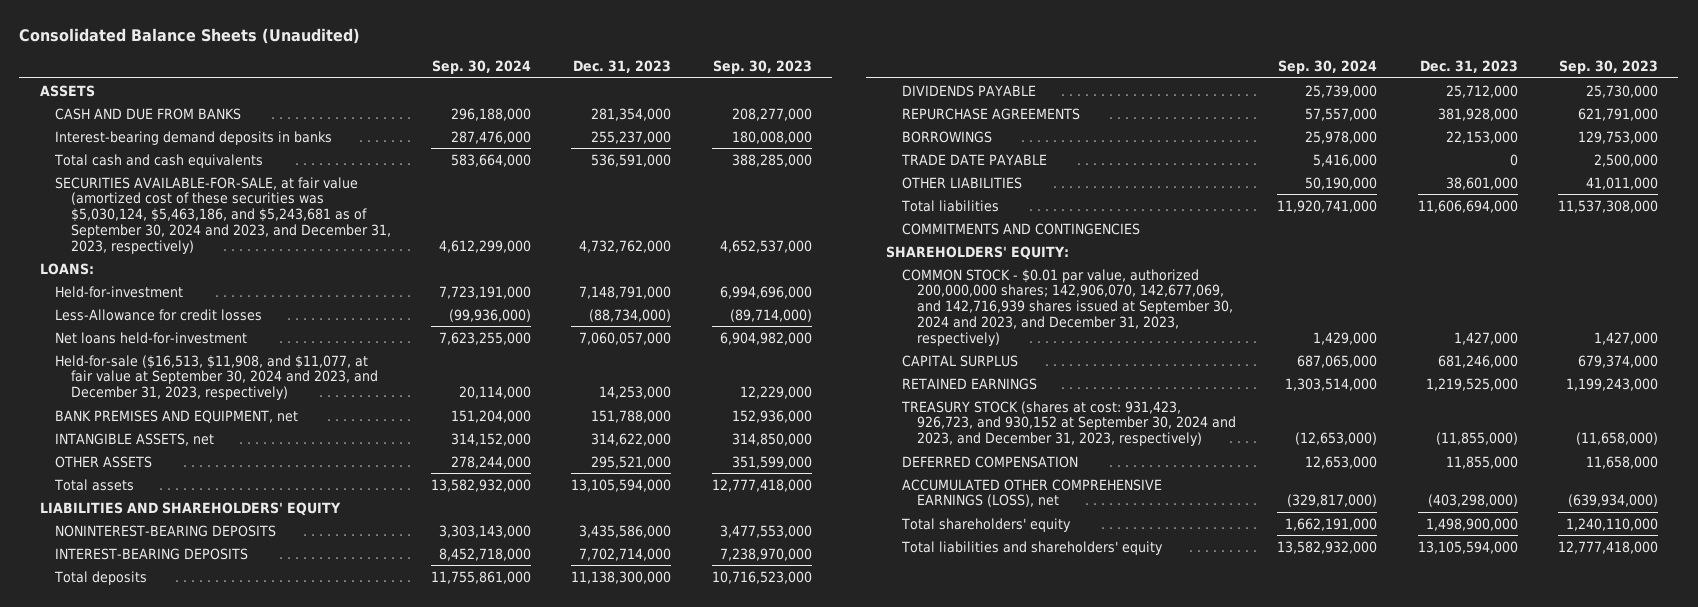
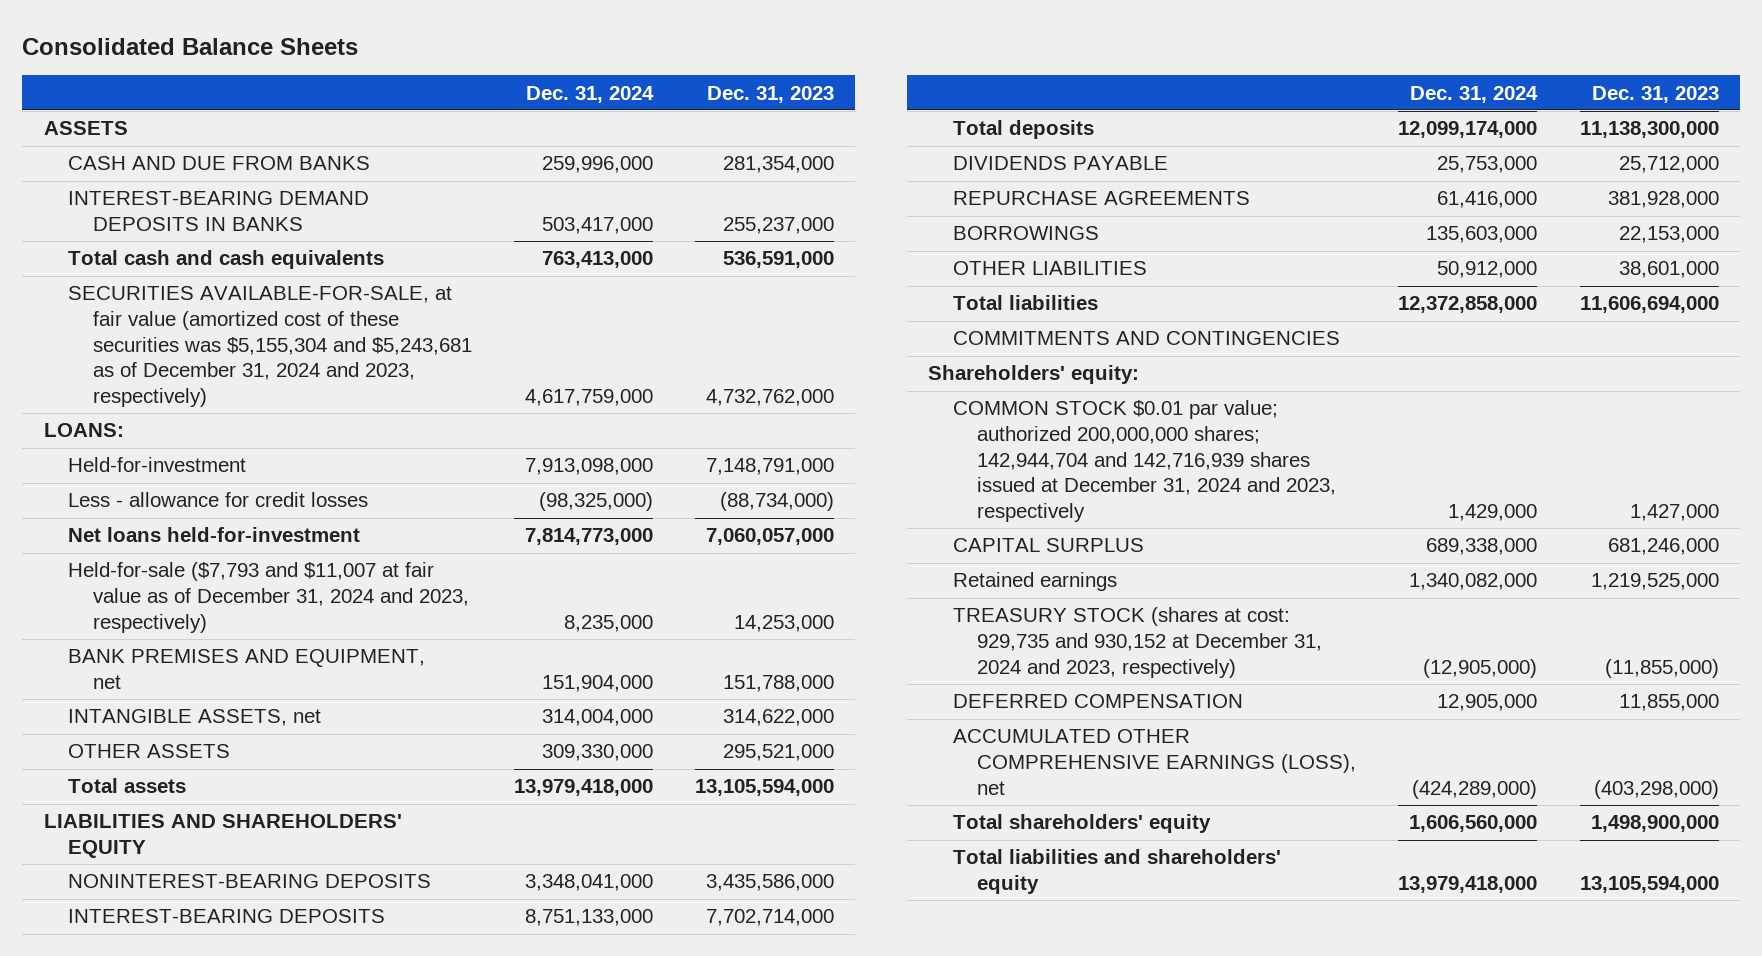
[19,27,361,44] Consolidated Balance Sheets (Unaudited) -> [22,37,359,55] Consolidated Balance Sheets
[432,59,532,74] Sep. 30, 2024 -> none
[712,59,812,74] Sep. 30, 2023 -> none
none -> [525,85,654,103] Dec. 31, 2024
[55,130,333,145] Interest-bearing demand deposits in banks -> [68,191,370,232] INTEREST-BEARING DEMAND DEPOSITS IN BANKS
[55,176,391,254] SECURITIES AVAILABLE-FOR-SALE, at fair value (amortized cost of these securities was $5,030,124, $5,463,186, and $5,243,681 as of September 30, 2024 and 2023, and December 31, 2023, respectively) -> [68,286,472,408] SECURITIES AVAILABLE-FOR-SALE, at fair value (amortized cost of these securities was $5,155,304 and $5,243,681 as of December 31, 2024 and 2023, respectively)
[55,308,263,321] Less-Allowance for credit losses -> [68,492,369,508] Less - allowance for credit losses
[55,354,378,401] Held-for-sale ($16,513, $11,908, and $11,077, at fair value at September 30, 2024 and 2023, and December 31, 2023, respectively) -> [68,562,469,633] Held-for-sale ($7,793 and $11,007 at fair value as of December 31, 2024 and 2023, respectively)
[900,153,1047,165] TRADE DATE PAYABLE -> none
[886,245,1070,260] SHAREHOLDERS' EQUITY: -> [928,365,1140,385] Shareholders' equity:
[901,268,1234,346] COMMON STOCK - $0.01 par value, authorized 200,000,000 shares; 142,906,070, 142,677,069, and 142,716,939 shares issued at September 30, 2024 and 2023, and December 31, 2023, respectively) -> [952,400,1337,523] COMMON STOCK $0.01 par value; authorized 200,000,000 shares; 142,944,704 and 142,716,939 shares issued at December 31, 2024 and 2023, respectively
[901,377,1037,390] RETAINED EARNINGS -> [952,572,1117,592] Retained earnings
[900,400,1237,447] TREASURY STOCK (shares at cost: 931,423, 926,723, and 930,152 at September 30, 2024 and 2023, and December 31, 2023, respectively) -> [952,607,1323,678] TREASURY STOCK (shares at cost: 929,735 and 930,152 at December 31, 2024 and 2023, respectively)

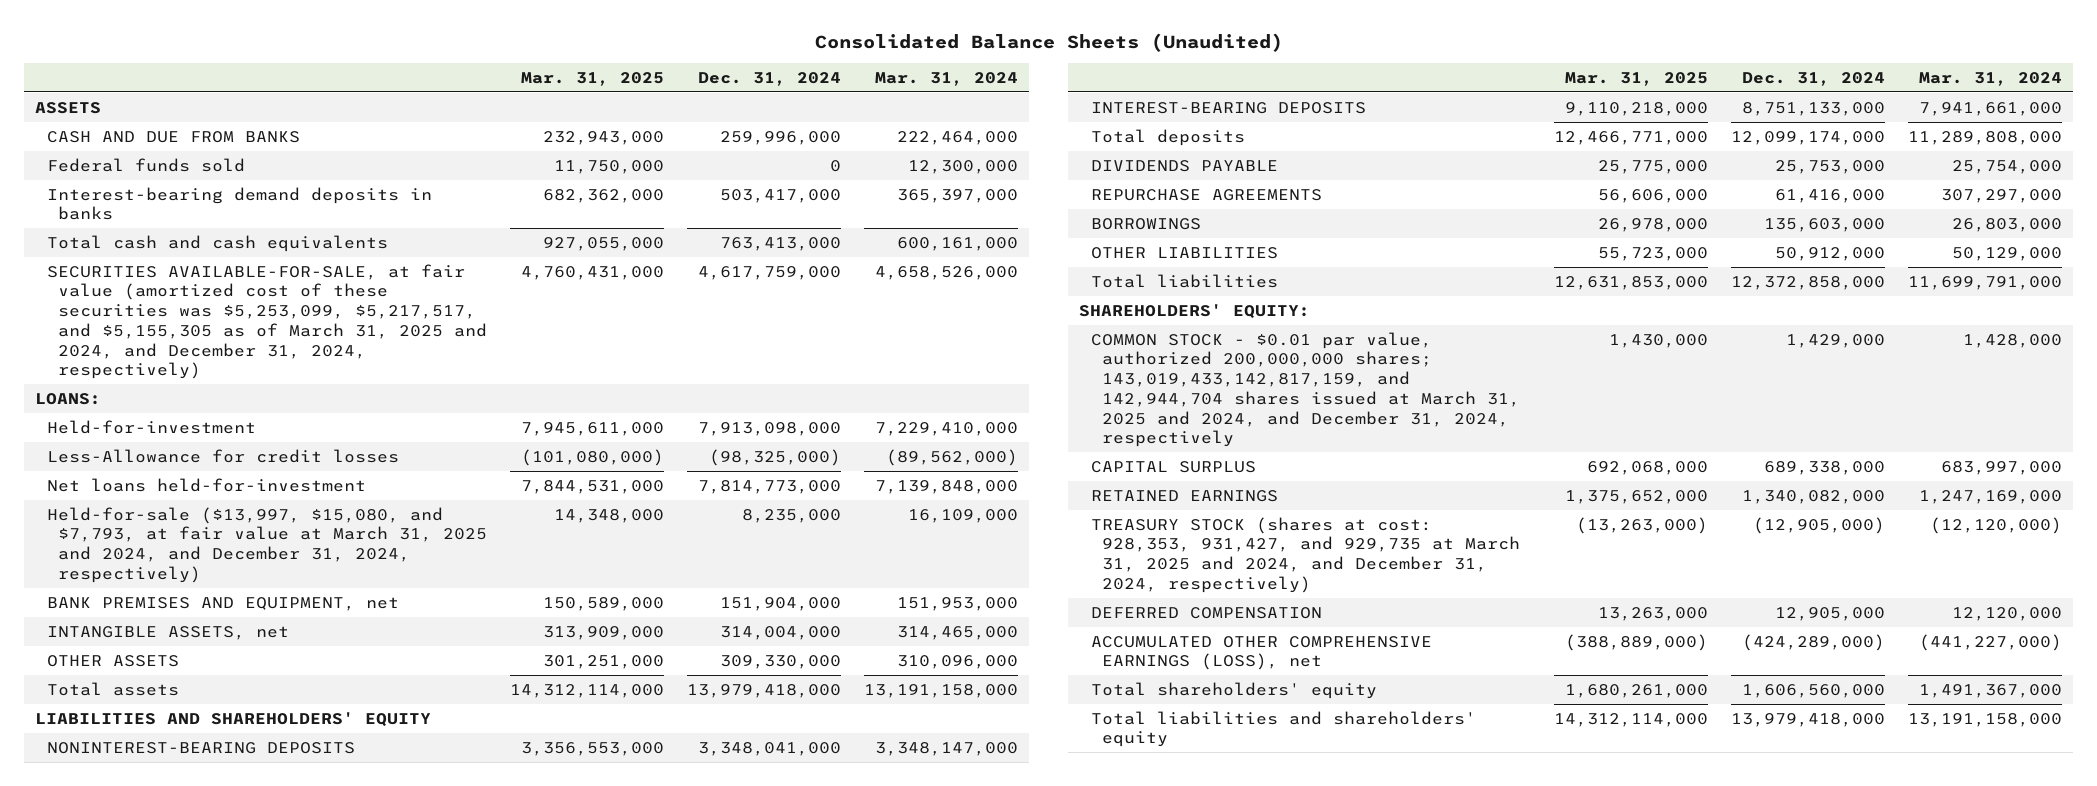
[22,37,359,55] Consolidated Balance Sheets -> [814,32,1283,52] Consolidated Balance Sheets (Unaudited)
[707,85,835,103] Dec. 31, 2023 -> none
none -> [520,72,664,87] Mar. 31, 2025
none -> [874,72,1018,87] Mar. 31, 2024
none -> [46,157,245,172] Federal funds sold
[68,191,370,232] INTEREST-BEARING DEMAND DEPOSITS IN BANKS -> [46,186,432,221] Interest-bearing demand deposits in banks
[68,286,472,408] SECURITIES AVAILABLE-FOR-SALE, at fair value (amortized cost of these securities was $5,155,304 and $5,243,681 as of December 31, 2024 and 2023, respectively) -> [46,263,488,380] SECURITIES AVAILABLE-FOR-SALE, at fair value (amortized cost of these securities was $5,253,099, $5,217,517, and $5,155,305 as of March 31, 2025 and 2024, and December 31, 2024, respectively)
[68,492,369,508] Less - allowance for credit losses -> [46,448,399,463] Less-Allowance for credit losses
[68,562,469,633] Held-for-sale ($7,793 and $11,007 at fair value as of December 31, 2024 and 2023, respectively) -> [46,506,488,583] Held-for-sale ($13,997, $15,080, and $7,793, at fair value at March 31, 2025 and 2024, and December 31, 2024, respectively)
[952,331,1340,346] COMMITMENTS AND CONTINGENCIES -> none
[928,365,1140,385] Shareholders' equity: -> [1079,303,1311,319] SHAREHOLDERS' EQUITY:
[952,400,1337,523] COMMON STOCK $0.01 par value; authorized 200,000,000 shares; 142,944,704 and 142,716,939 shares issued at December 31, 2024 and 2023, respectively -> [1090,331,1520,448] COMMON STOCK - $0.01 par value, authorized 200,000,000 shares; 143,019,433,142,817,159, and 142,944,704 shares issued at March 31, 2025 and 2024, and December 31, 2024, respectively
[952,572,1117,592] Retained earnings -> [1090,489,1278,502] RETAINED EARNINGS
[952,607,1323,678] TREASURY STOCK (shares at cost: 929,735 and 930,152 at December 31, 2024 and 2023, respectively) -> [1090,516,1520,593] TREASURY STOCK (shares at cost: 928,353, 931,427, and 929,735 at March 31, 2025 and 2024, and December 31, 2024, respectively)

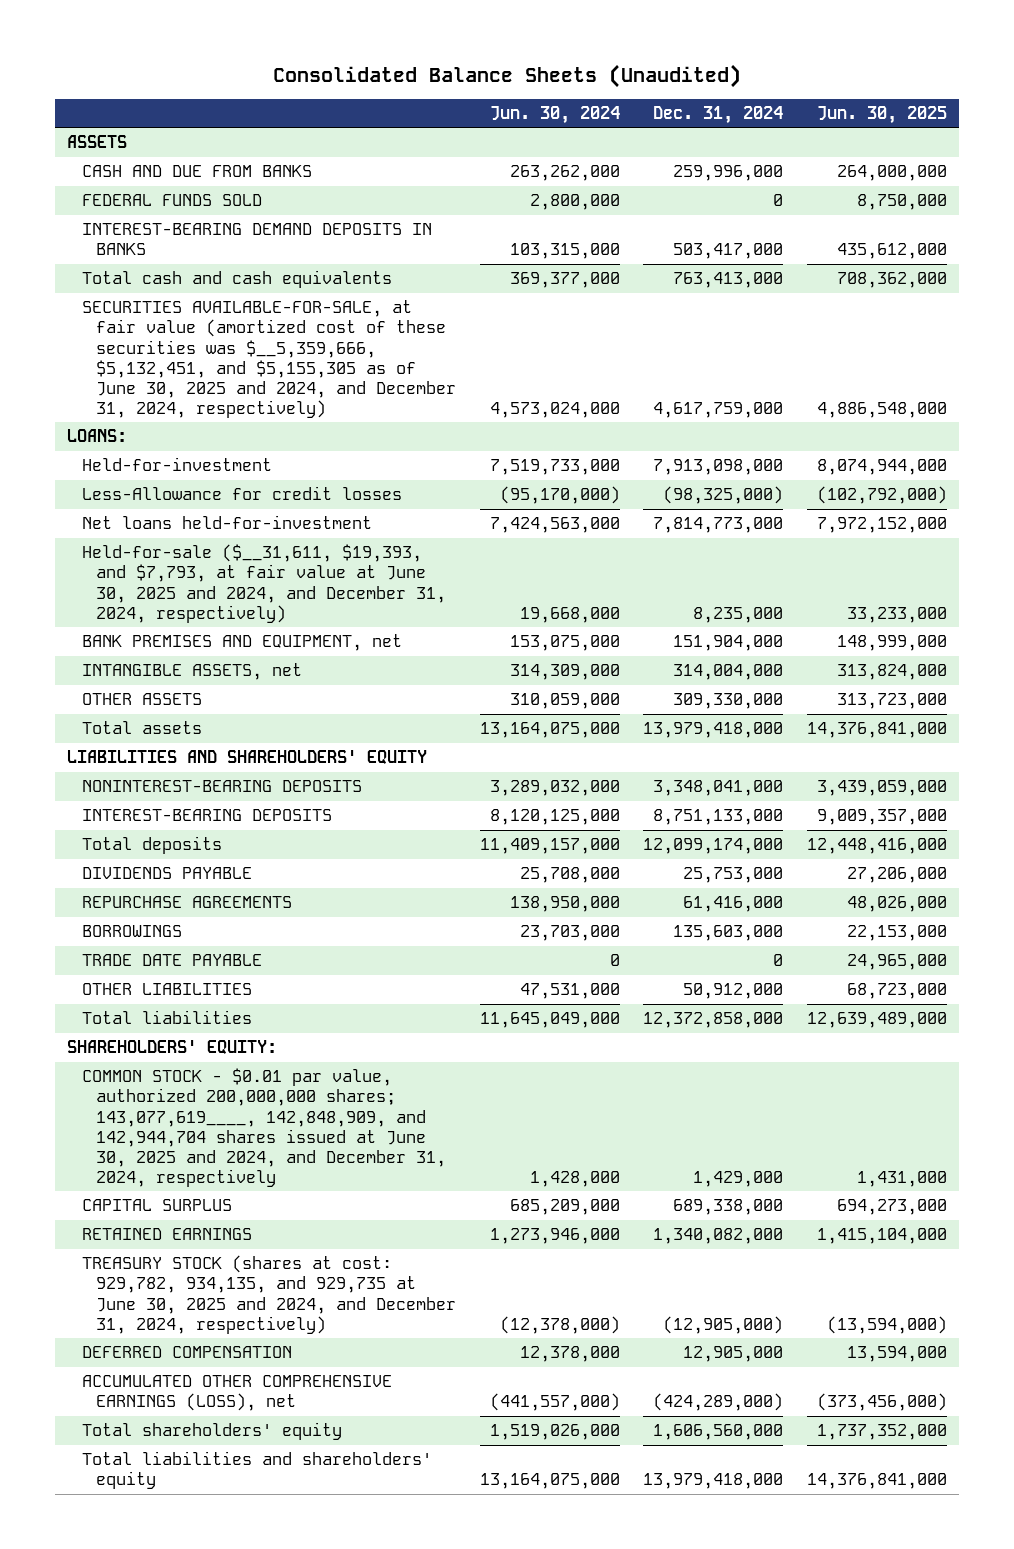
[520,72,664,87] Mar. 31, 2025 -> none
[874,72,1018,87] Mar. 31, 2024 -> none
none -> [489,105,620,124] Jun. 30, 2024
none -> [817,105,948,124] Jun. 30, 2025
[46,157,245,172] Federal funds sold -> [81,194,262,207] FEDERAL FUNDS SOLD
[46,186,432,221] Interest-bearing demand deposits in banks -> [81,223,432,256] INTEREST-BEARING DEMAND DEPOSITS IN BANKS
[46,263,488,380] SECURITIES AVAILABLE-FOR-SALE, at fair value (amortized cost of these securities was $5,253,099, $5,217,517, and $5,155,305 as of March 31, 2025 and 2024, and December 31, 2024, respectively) -> [81,300,456,418] SECURITIES AVAILABLE-FOR-SALE, at fair value (amortized cost of these securities was $__5,359,666, $5,132,451, and $5,155,305 as of June 30, 2025 and 2024, and December 31, 2024, respectively)
[46,506,488,583] Held-for-sale ($13,997, $15,080, and $7,793, at fair value at March 31, 2025 and 2024, and December 31, 2024, respectively) -> [81,544,446,623] Held-for-sale ($__31,611, $19,393, and $7,793, at fair value at June 30, 2025 and 2024, and December 31, 2024, respectively)
none -> [81,954,262,967] TRADE DATE PAYABLE
[1090,331,1520,448] COMMON STOCK - $0.01 par value, authorized 200,000,000 shares; 143,019,433,142,817,159, and 142,944,704 shares issued at March 31, 2025 and 2024, and December 31, 2024, respectively -> [81,1068,446,1187] COMMON STOCK - $0.01 par value, authorized 200,000,000 shares; 143,077,619____, 142,848,909, and 142,944,704 shares issued at June 30, 2025 and 2024, and December 31, 2024, respectively
[1090,516,1520,593] TREASURY STOCK (shares at cost: 928,353, 931,427, and 929,735 at March 31, 2025 and 2024, and December 31, 2024, respectively) -> [81,1255,456,1334] TREASURY STOCK (shares at cost: 929,782, 934,135, and 929,735 at June 30, 2025 and 2024, and December 31, 2024, respectively)

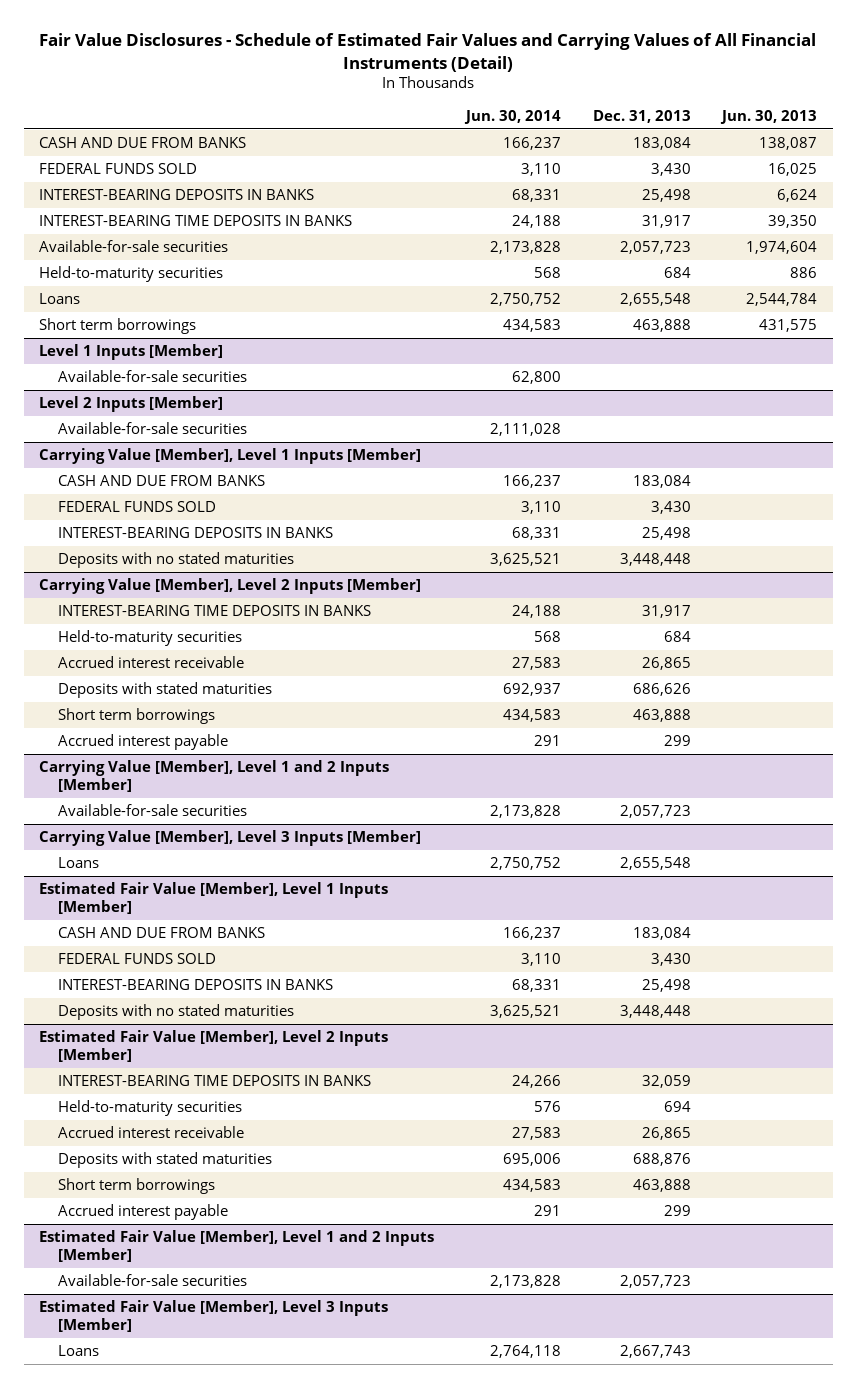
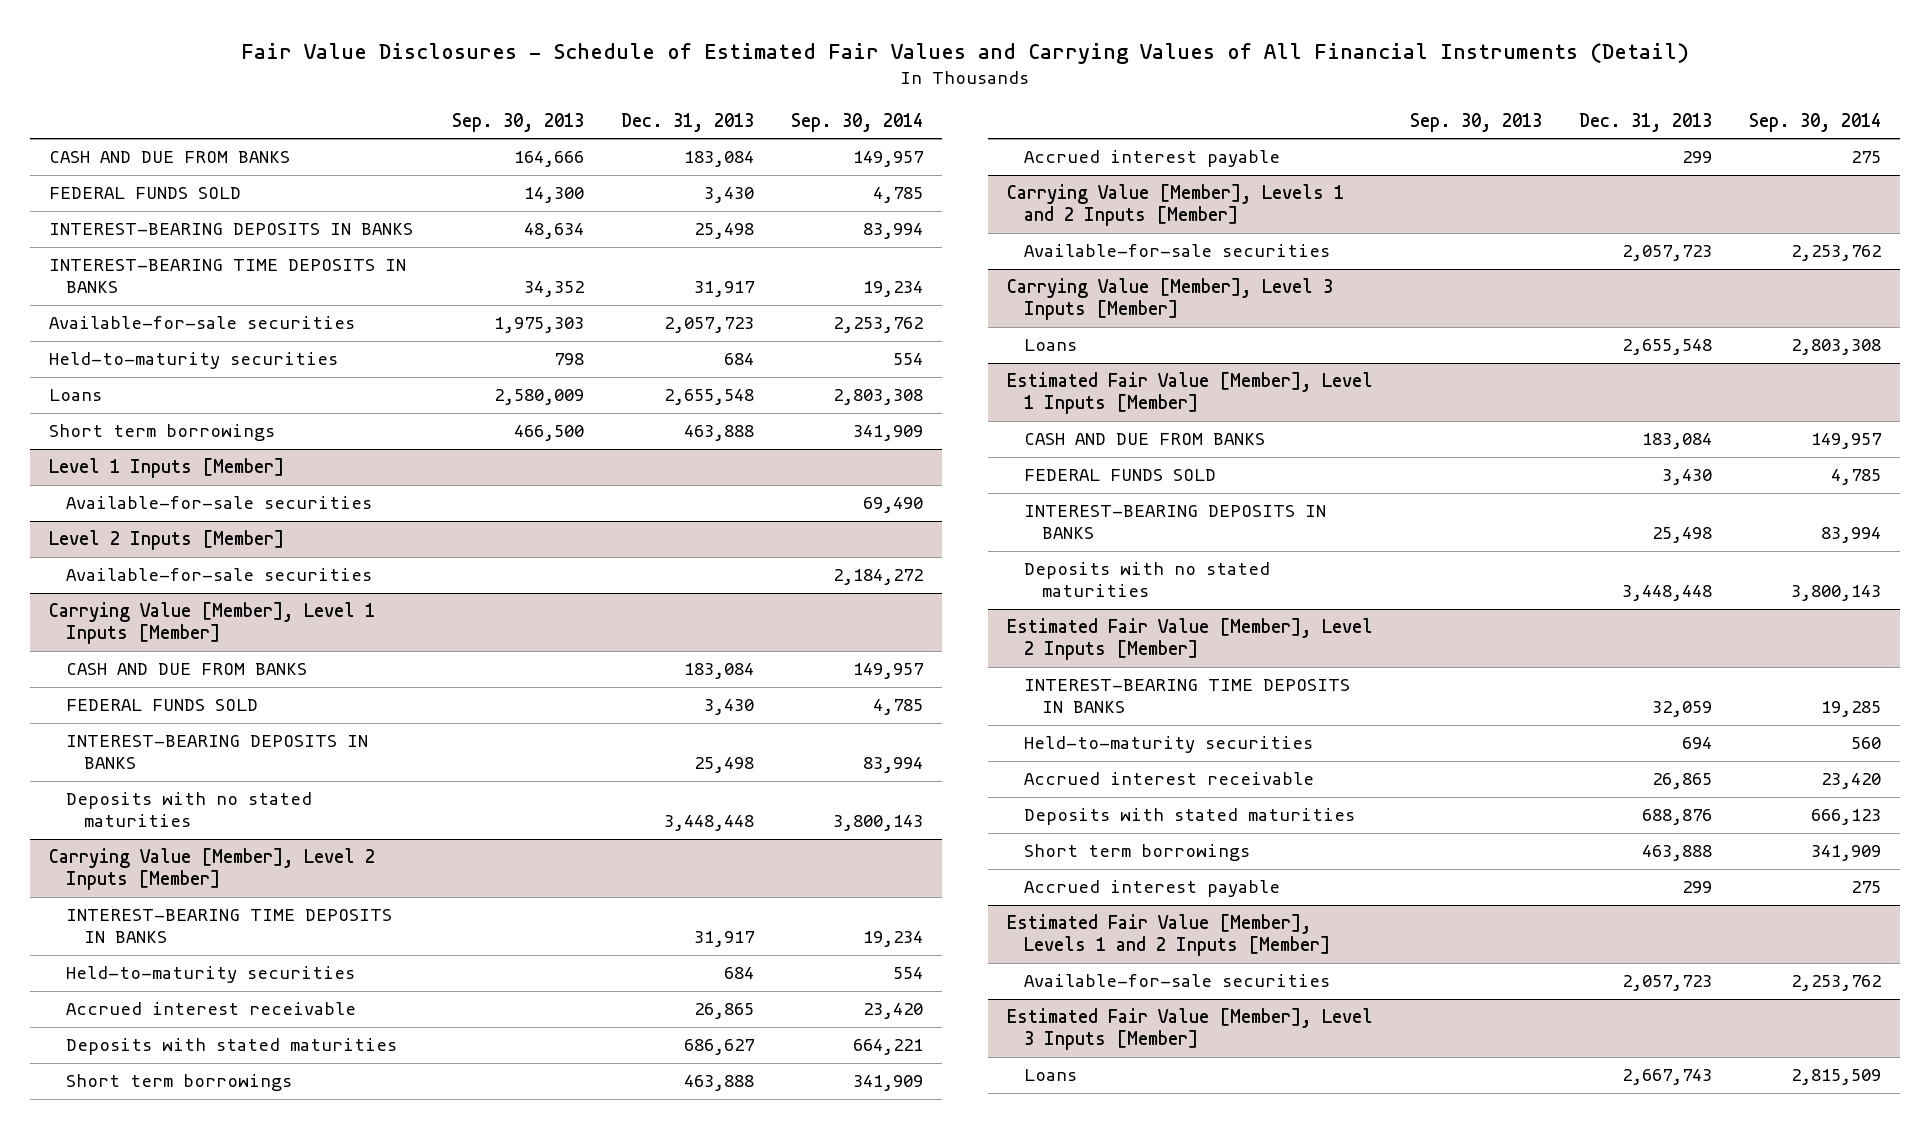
[463,109,561,124] Jun. 30, 2014 -> none
[720,109,818,124] Jun. 30, 2013 -> none
none -> [451,112,584,132] Sep. 30, 2013
none -> [791,112,924,132] Sep. 30, 2014
[632,683,691,697] 686,626 -> [684,1039,755,1056] 686,627
[39,760,390,792] Carrying Value [Member], Level 1 and 2 Inputs [Member] -> [1006,184,1344,227] Carrying Value [Member], Levels 1 and 2 Inputs [Member]
[39,1230,435,1262] Estimated Fair Value [Member], Level 1 and 2 Inputs [Member] -> [1006,914,1331,957] Estimated Fair Value [Member], Levels 1 and 2 Inputs [Member]

